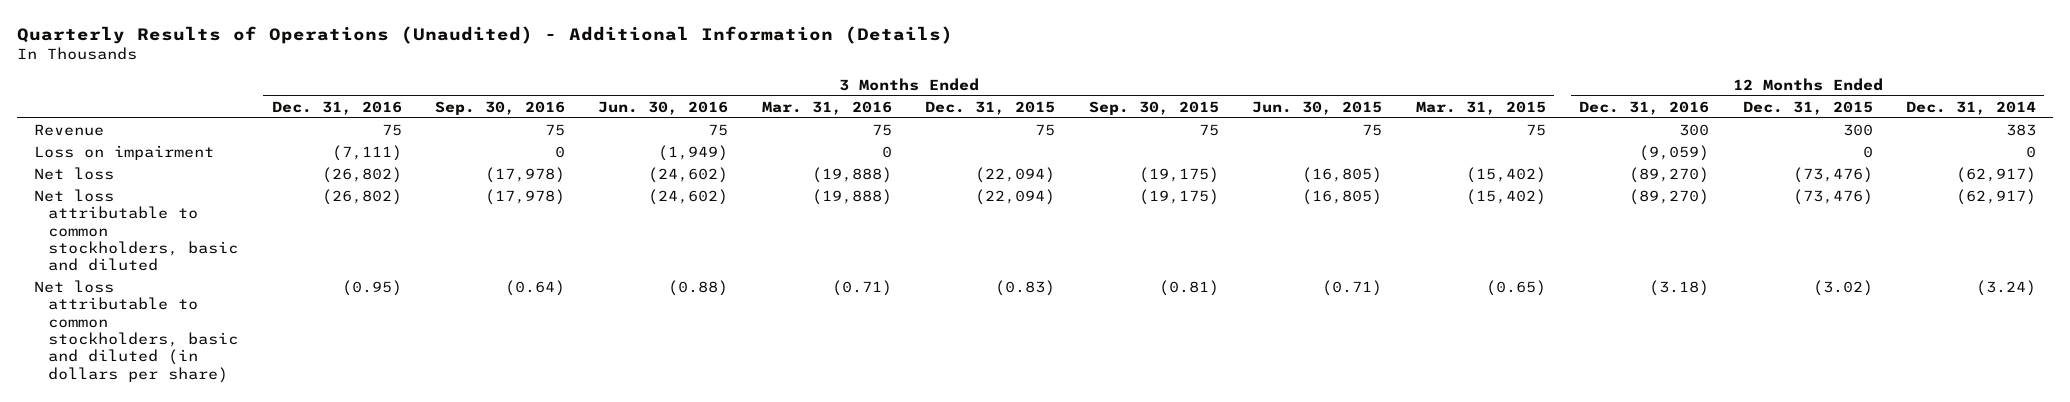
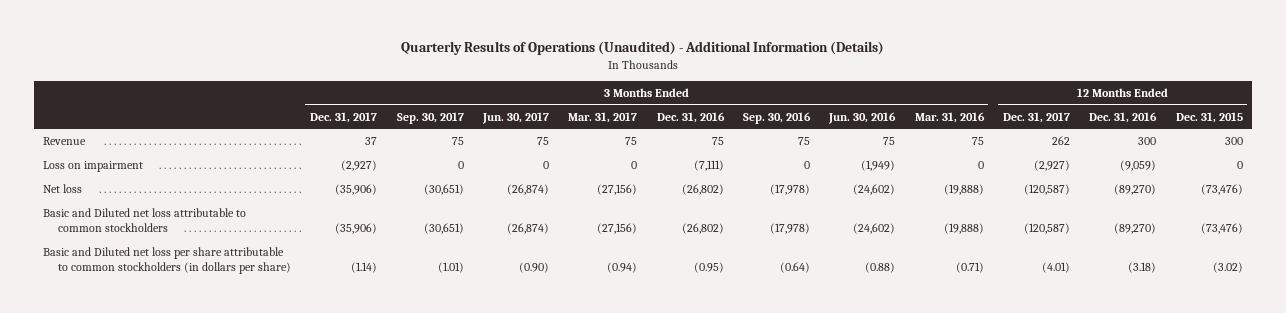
[925,100,1056,115] Dec. 31, 2015 -> none
[1088,100,1219,115] Sep. 30, 2015 -> none
[1252,100,1383,115] Jun. 30, 2015 -> none
[1415,100,1546,115] Mar. 31, 2015 -> none
[1905,100,2036,115] Dec. 31, 2014 -> none
none -> [310,111,378,123] Dec. 31, 2017
none -> [396,111,464,124] Sep. 30, 2017
none -> [481,111,549,124] Jun. 30, 2017
none -> [568,111,638,123] Mar. 31, 2017
none -> [1002,111,1070,123] Dec. 31, 2017
[33,189,239,272] Net loss attributable to common stockholders, basic and diluted -> [43,207,247,233] Basic and Diluted net loss attributable to common stockholders
[33,280,239,383] Net loss attributable to common stockholders, basic and diluted (in dollars per share) -> [43,246,292,275] Basic and Diluted net loss per share attributable to common stockholders (in dollars per share)

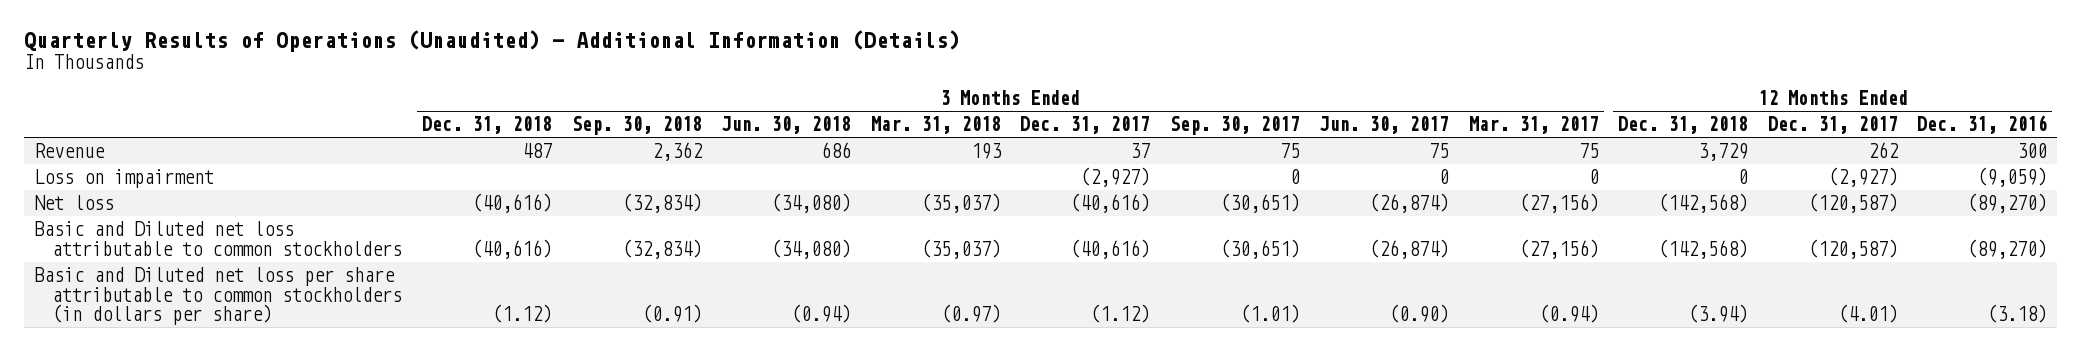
[656,111,725,123] Dec. 31, 2016 -> none
[742,111,811,124] Sep. 30, 2016 -> none
[828,111,897,124] Jun. 30, 2016 -> none
[914,111,985,123] Mar. 31, 2016 -> none
[1175,111,1243,123] Dec. 31, 2015 -> none
none -> [422,116,553,135] Dec. 31, 2018
none -> [571,116,702,136] Sep. 30, 2018
none -> [721,116,852,135] Jun. 30, 2018
none -> [870,116,1001,135] Mar. 31, 2018
none -> [1618,116,1749,135] Dec. 31, 2018
[335,183,378,195] (35,906) -> [1070,193,1151,214] (40,616)
[335,223,378,235] (35,906) -> [1070,238,1151,259] (40,616)
[351,262,378,274] (1.14) -> [1090,304,1151,324] (1.12)

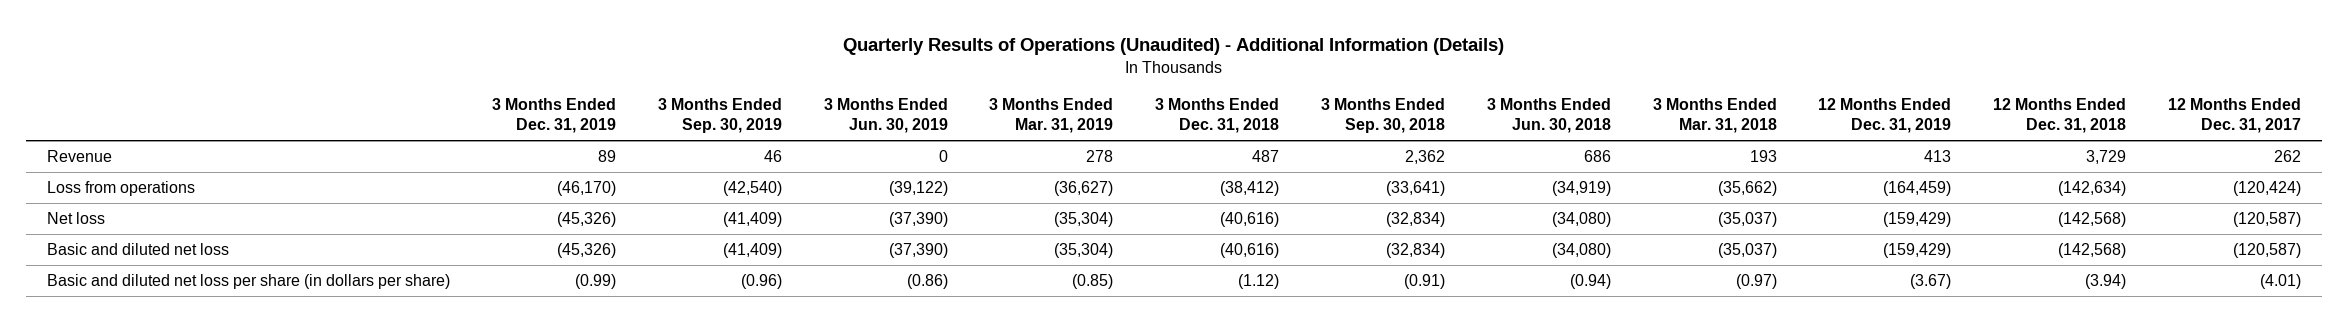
[1020,116,1151,135] Dec. 31, 2017 -> none
[1169,116,1300,136] Sep. 30, 2017 -> none
[1319,116,1450,135] Jun. 30, 2017 -> none
[1468,116,1599,135] Mar. 31, 2017 -> none
[1917,115,2048,135] Dec. 31, 2016 -> none
none -> [492,97,617,134] 3 Months Ended Dec. 31, 2019
none -> [657,97,782,134] 3 Months Ended Sep. 30, 2019
none -> [823,97,948,134] 3 Months Ended Jun. 30, 2019
none -> [989,97,1114,134] 3 Months Ended Mar. 31, 2019
none -> [1818,97,1952,134] 12 Months Ended Dec. 31, 2019
[33,169,214,189] Loss on impairment -> none
none -> [47,181,196,197] Loss from operations
[33,221,403,256] Basic and Diluted net loss attributable to common stockholders -> [47,243,230,256] Basic and diluted net loss
[33,267,403,326] Basic and Diluted net loss per share attributable to common stockholders (in dollars per share) -> [47,274,451,290] Basic and diluted net loss per share (in dollars per share)

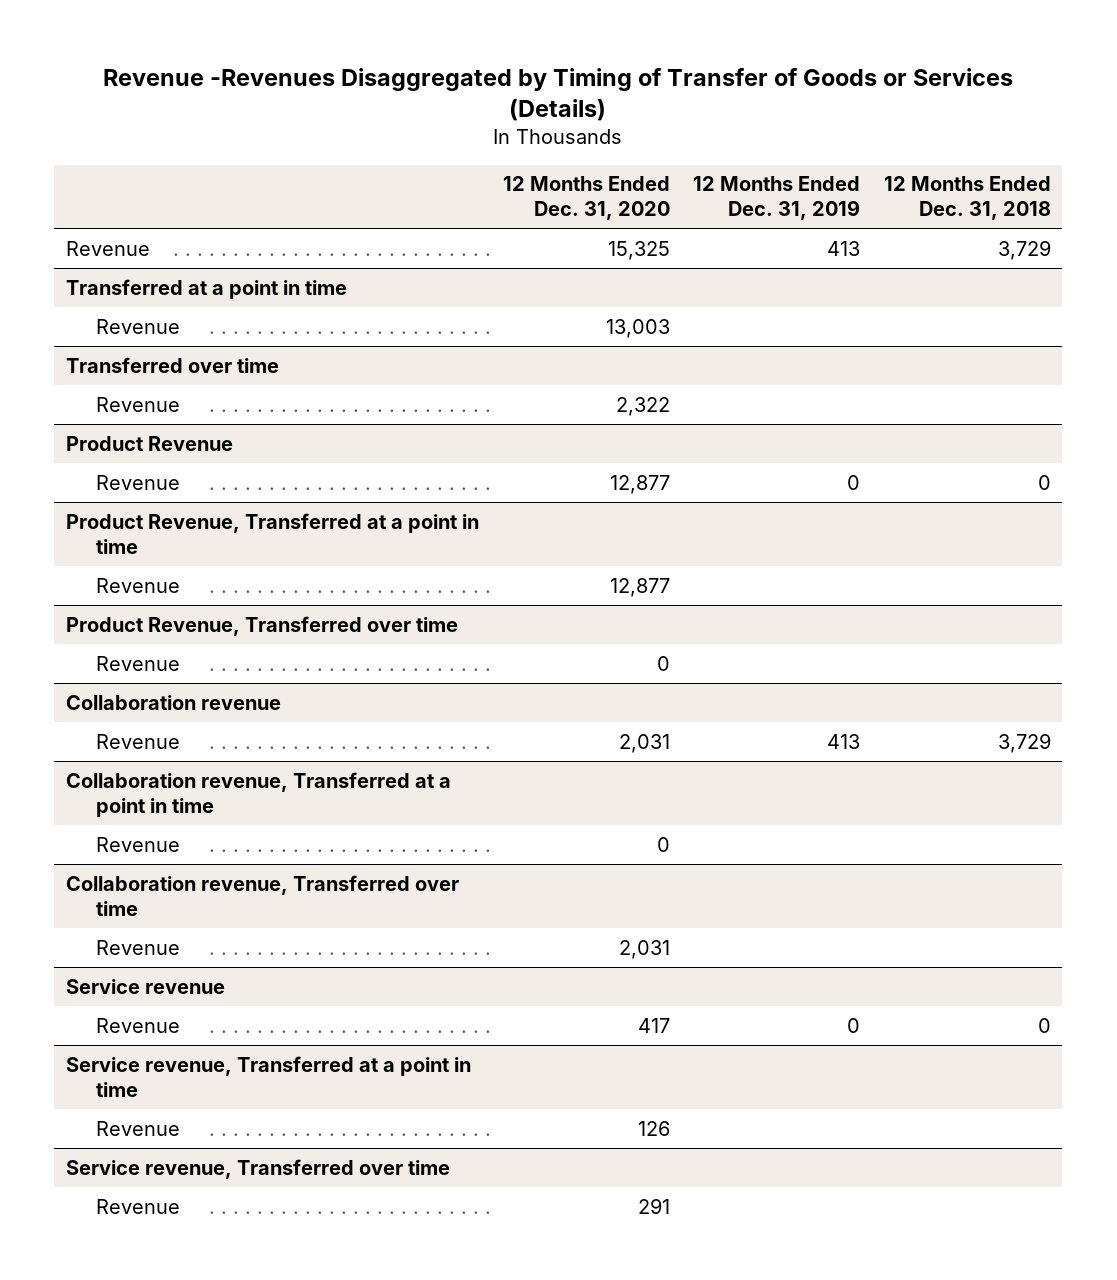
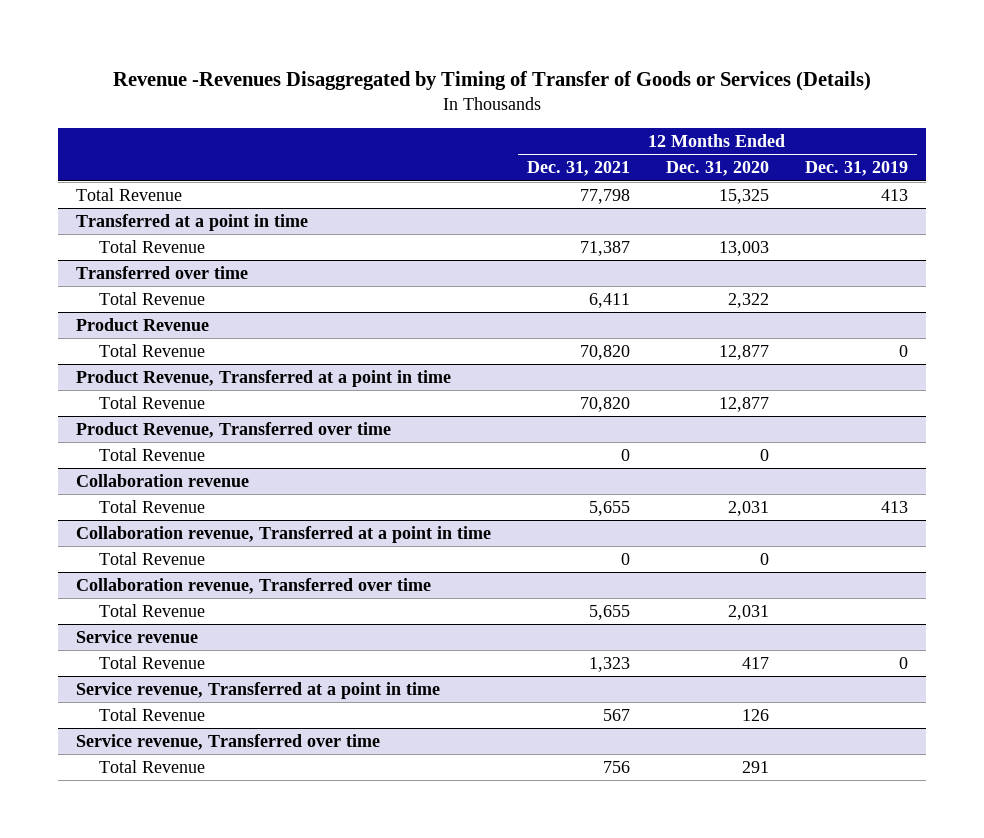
[883,176,1051,221] 12 Months Ended Dec. 31, 2018 -> none
none -> [526,161,630,177] Dec. 31, 2021
[65,240,150,256] Revenue -> [75,188,182,202] Total Revenue
[95,318,180,334] Revenue -> [99,240,206,254] Total Revenue
[95,396,180,412] Revenue -> [99,292,206,306] Total Revenue
[95,474,180,490] Revenue -> [99,344,206,358] Total Revenue
[95,577,180,593] Revenue -> [99,396,206,410] Total Revenue
[95,655,180,671] Revenue -> [99,448,206,462] Total Revenue
[95,733,180,749] Revenue -> [99,500,206,514] Total Revenue
[95,836,180,852] Revenue -> [99,552,206,566] Total Revenue
[95,939,180,955] Revenue -> [99,604,206,618] Total Revenue
[95,1017,180,1033] Revenue -> [99,656,206,670] Total Revenue
[95,1120,180,1136] Revenue -> [99,708,206,722] Total Revenue
[95,1198,180,1214] Revenue -> [99,760,206,774] Total Revenue

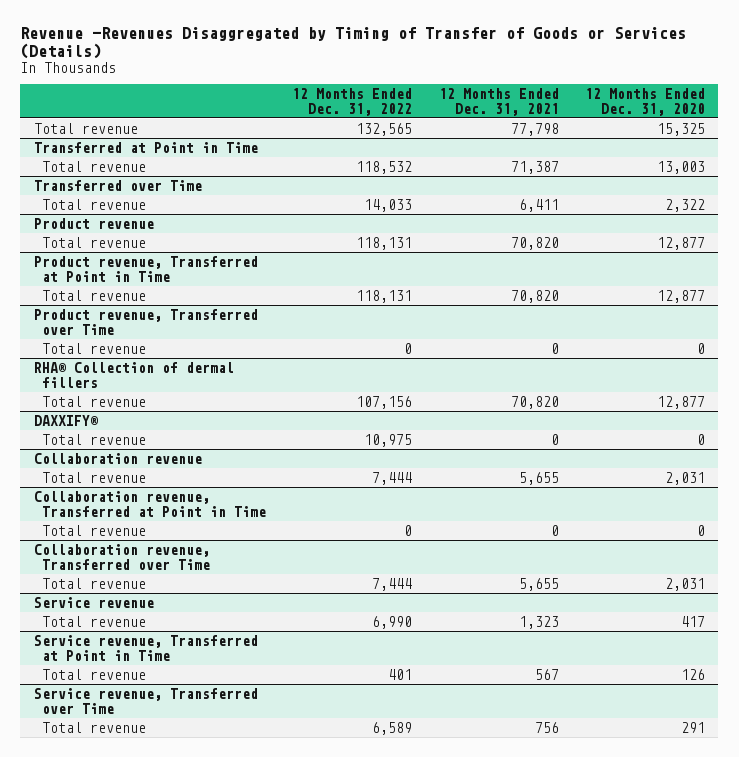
[804,161,908,177] Dec. 31, 2019 -> none
none -> [292,88,413,116] 12 Months Ended Dec. 31, 2022
[75,188,182,202] Total Revenue -> [33,122,138,134] Total revenue
[75,214,308,232] Transferred at a point in time -> [33,141,258,153] Transferred at Point in Time
[99,240,206,254] Total Revenue -> [41,160,146,172] Total revenue
[75,266,248,280] Transferred over time -> [33,179,202,191] Transferred over Time
[99,292,206,306] Total Revenue -> [41,198,146,210] Total revenue
[75,318,209,332] Product Revenue -> [33,217,154,229] Product revenue
[99,344,206,358] Total Revenue -> [41,236,146,248] Total revenue
[75,370,451,388] Product Revenue, Transferred at a point in time -> [33,255,258,282] Product revenue, Transferred at Point in Time
[99,396,206,410] Total Revenue -> [41,289,146,301] Total revenue
[75,422,391,439] Product Revenue, Transferred over time -> [33,308,258,335] Product revenue, Transferred over Time
[99,448,206,462] Total Revenue -> [41,342,146,354] Total revenue
none -> [33,361,234,388] RHA® Collection of dermal fillers
none -> [41,395,146,407] Total revenue
none -> [33,414,98,426] DAXXIFY®
none -> [41,433,146,445] Total revenue
[99,500,206,514] Total Revenue -> [41,471,146,483] Total revenue
[75,526,491,544] Collaboration revenue, Transferred at a point in time -> [33,490,266,517] Collaboration revenue, Transferred at Point in Time
[99,552,206,566] Total Revenue -> [41,524,146,536] Total revenue
[75,578,431,595] Collaboration revenue, Transferred over time -> [33,543,210,570] Collaboration revenue, Transferred over Time
[99,604,206,618] Total Revenue -> [41,577,146,589] Total revenue
[99,656,206,670] Total Revenue -> [41,615,146,627] Total revenue
[75,682,440,700] Service revenue, Transferred at a point in time -> [33,634,258,661] Service revenue, Transferred at Point in Time
[99,708,206,722] Total Revenue -> [41,668,146,680] Total revenue
[75,734,380,751] Service revenue, Transferred over time -> [33,687,258,714] Service revenue, Transferred over Time
[99,760,206,774] Total Revenue -> [41,721,146,733] Total revenue

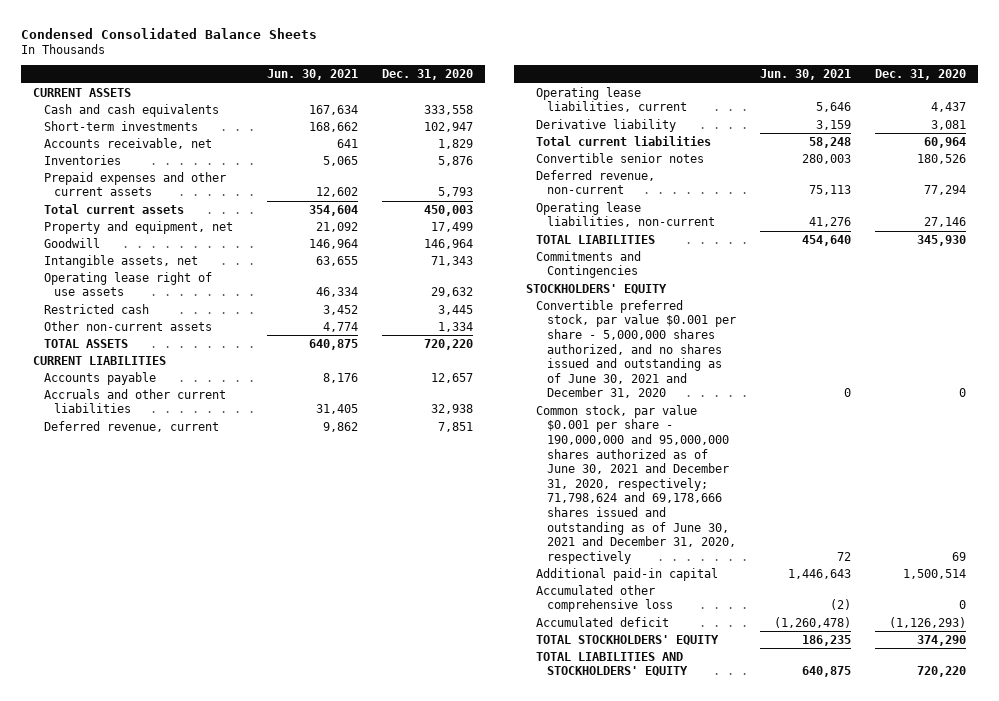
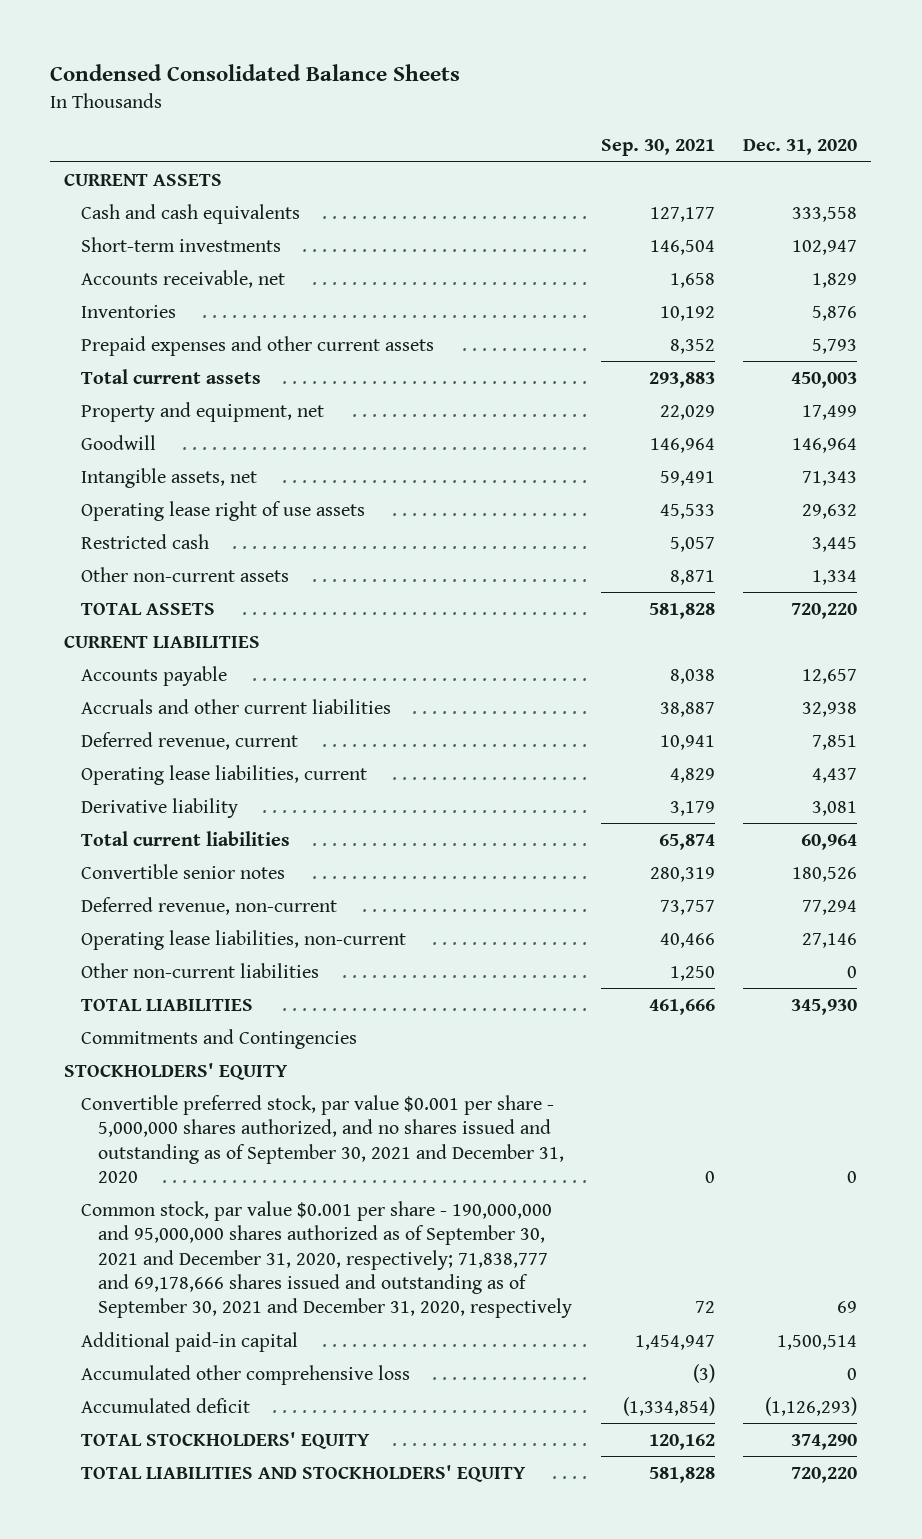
[267,69,359,81] Jun. 30, 2021 -> none
none -> [600,139,715,157] Sep. 30, 2021
none -> [81,962,320,978] Other non-current liabilities
[536,299,737,399] Convertible preferred stock, par value $0.001 per share - 5,000,000 shares authorized, and no shares issued and outstanding as of June 30, 2021 and December 31, 2020 -> [81,1094,565,1183] Convertible preferred stock, par value $0.001 per share - 5,000,000 shares authorized, and no shares issued and outstanding as of September 30, 2021 and December 31, 2020
[536,404,737,564] Common stock, par value $0.001 per share - 190,000,000 and 95,000,000 shares authorized as of June 30, 2021 and December 31, 2020, respectively; 71,798,624 and 69,178,666 shares issued and outstanding as of June 30, 2021 and December 31, 2020, respectively -> [81,1200,573,1319] Common stock, par value $0.001 per share - 190,000,000 and 95,000,000 shares authorized as of September 30, 2021 and December 31, 2020, respectively; 71,838,777 and 69,178,666 shares issued and outstanding as of September 30, 2021 and December 31, 2020, respectively

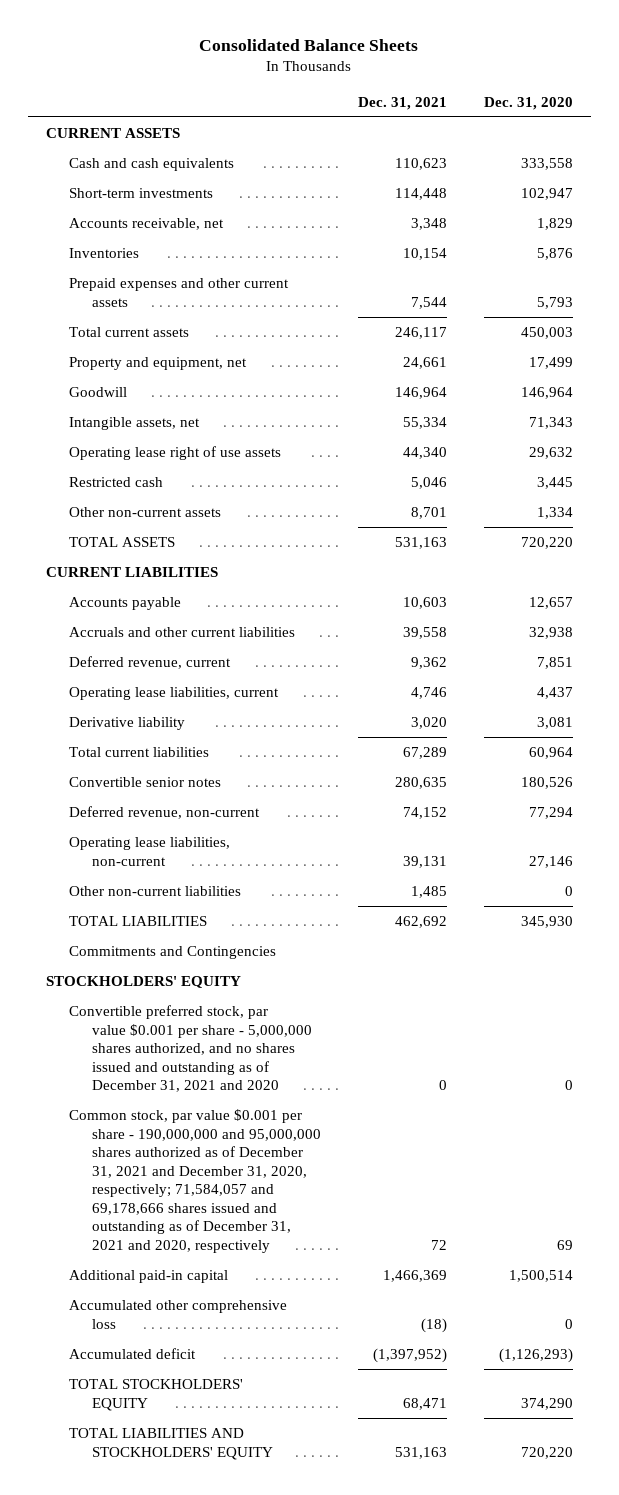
[50,64,461,82] Condensed Consolidated Balance Sheets -> [199,39,419,52] Consolidated Balance Sheets
[600,139,715,157] Sep. 30, 2021 -> none
none -> [357,96,447,110] Dec. 31, 2021
[81,1094,565,1183] Convertible preferred stock, par value $0.001 per share - 5,000,000 shares authorized, and no shares issued and outstanding as of September 30, 2021 and December 31, 2020 -> [68,1005,312,1093] Convertible preferred stock, par value $0.001 per share - 5,000,000 shares authorized, and no shares issued and outstanding as of December 31, 2021 and 2020
[81,1200,573,1319] Common stock, par value $0.001 per share - 190,000,000 and 95,000,000 shares authorized as of September 30, 2021 and December 31, 2020, respectively; 71,838,777 and 69,178,666 shares issued and outstanding as of September 30, 2021 and December 31, 2020, respectively -> [68,1109,321,1253] Common stock, par value $0.001 per share - 190,000,000 and 95,000,000 shares authorized as of December 31, 2021 and December 31, 2020, respectively; 71,584,057 and 69,178,666 shares issued and outstanding as of December 31, 2021 and 2020, respectively

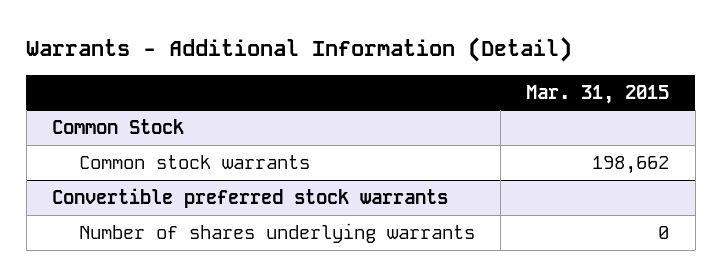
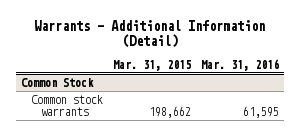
none -> [201,58,280,71] Mar. 31, 2016
[52,188,449,209] Convertible preferred stock warrants -> none
[79,223,476,244] Number of shares underlying warrants -> none

